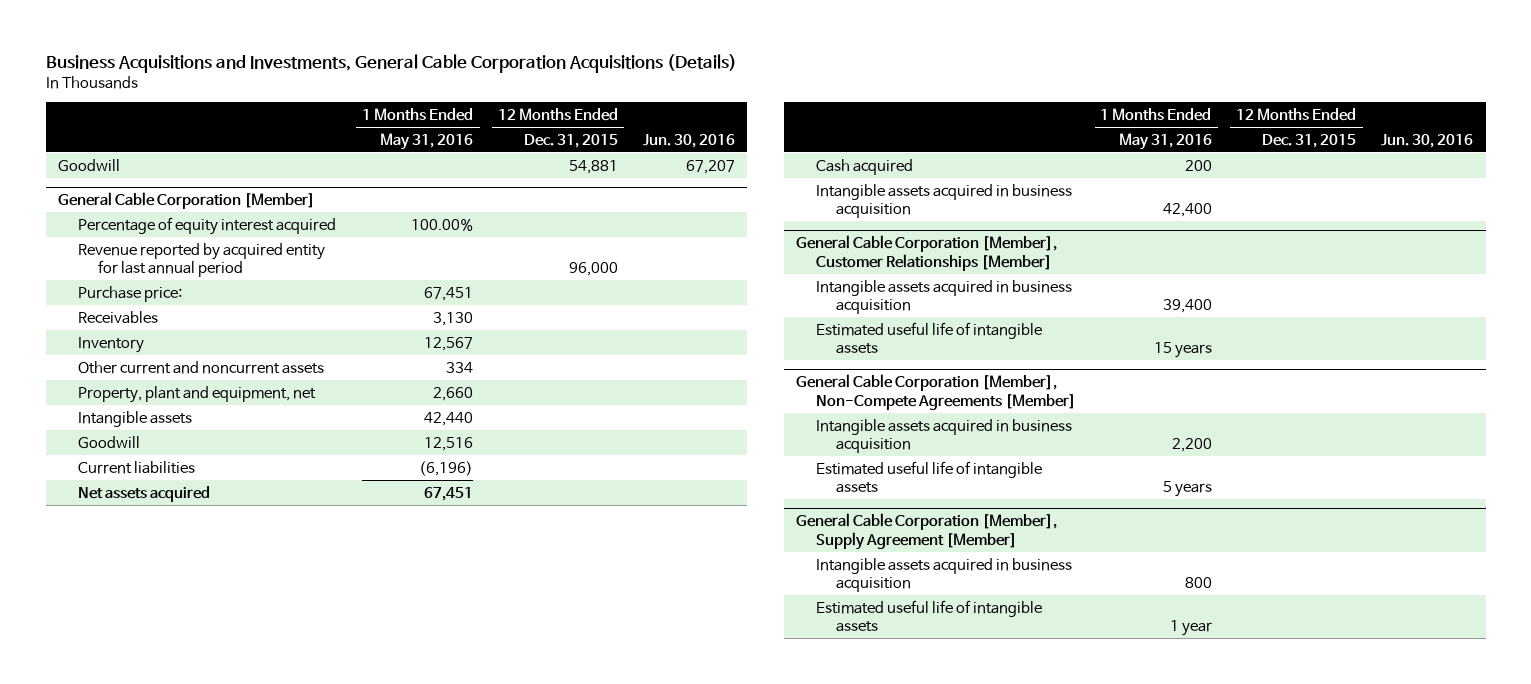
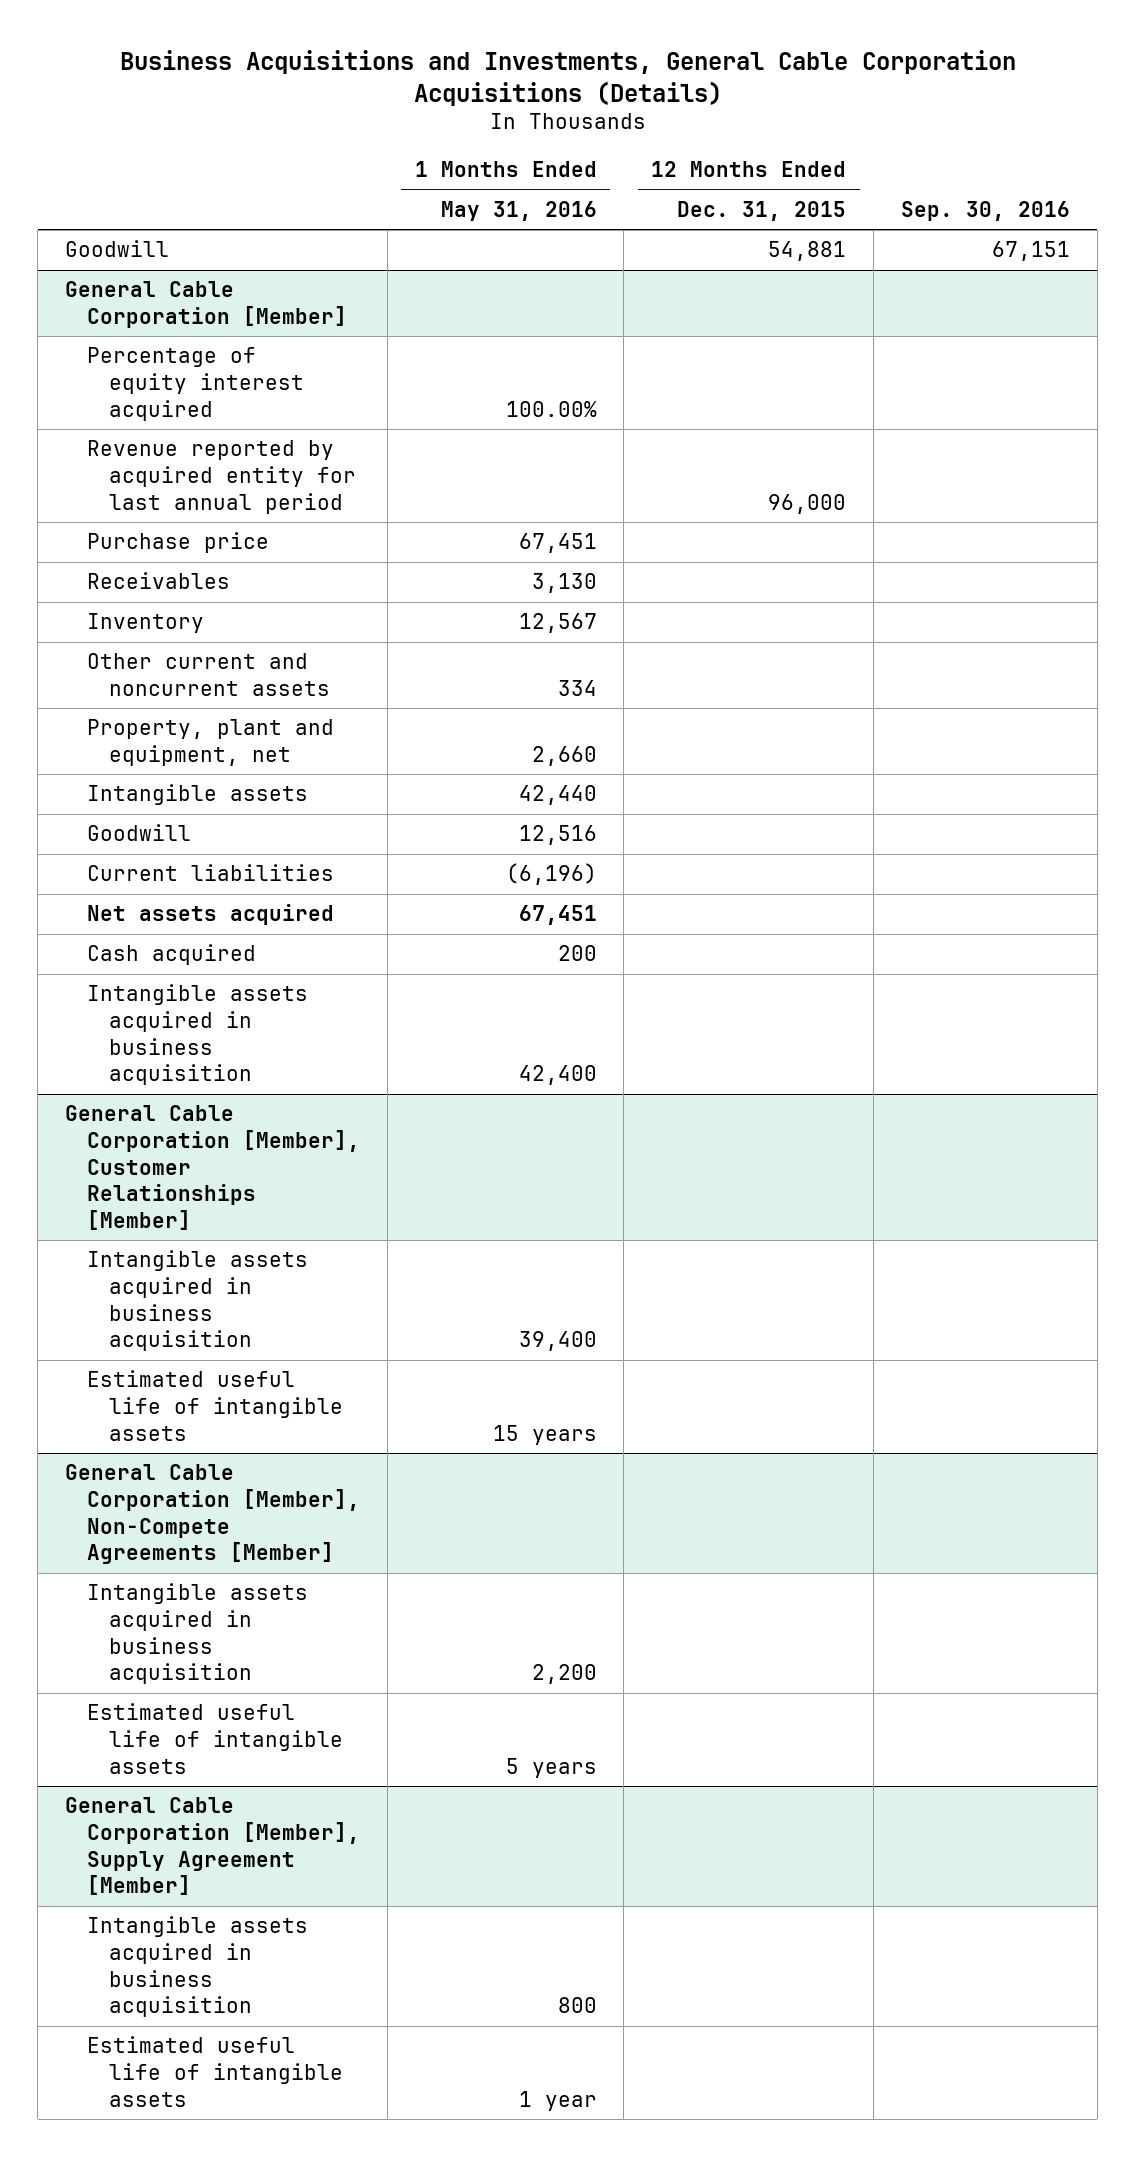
[642,133,735,148] Jun. 30, 2016 -> none
none -> [900,200,1070,221] Sep. 30, 2016
[77,285,182,302] Purchase price: -> [87,532,270,554] Purchase price

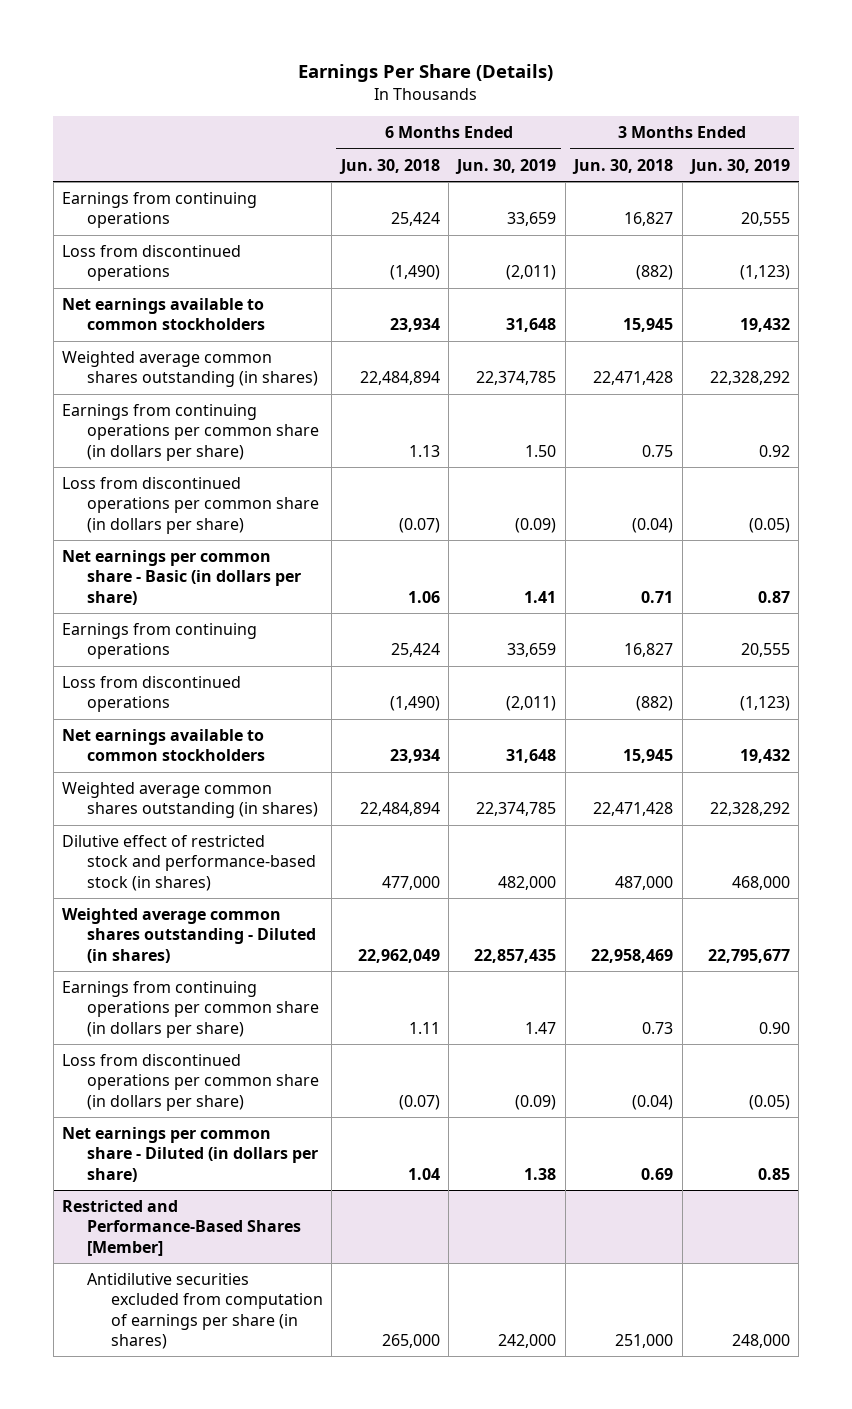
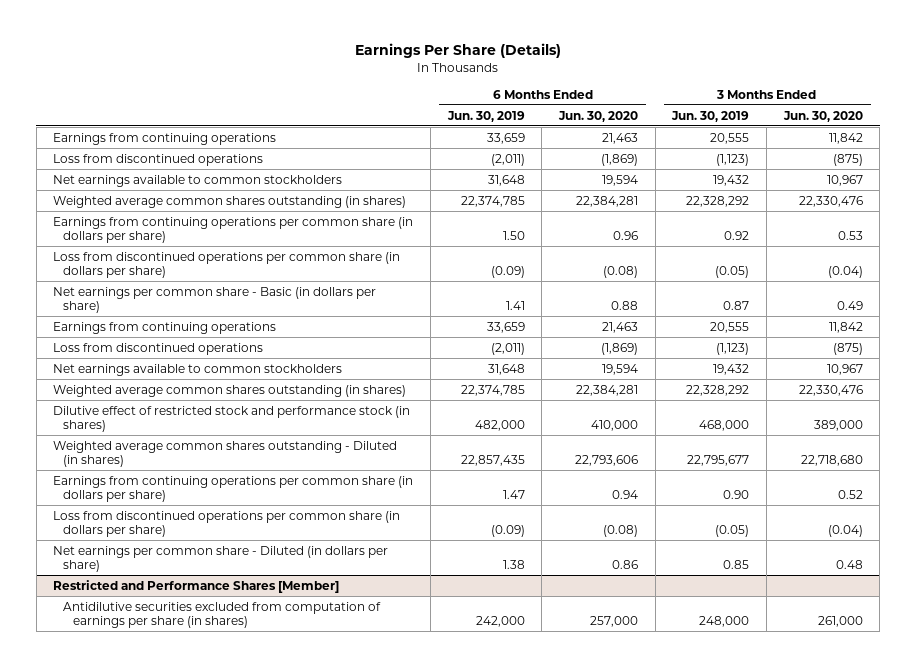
[338,158,440,174] Jun. 30, 2018 -> none
[572,158,674,174] Jun. 30, 2018 -> none
none -> [557,110,638,122] Jun. 30, 2020
none -> [782,110,863,122] Jun. 30, 2020
[62,835,316,891] Dilutive effect of restricted stock and performance-based stock (in shares) -> [53,405,411,432] Dilutive effect of restricted stock and performance stock (in shares)
[62,1200,301,1256] Restricted and Performance-Based Shares [Member] -> [53,579,340,593] Restricted and Performance Shares [Member]

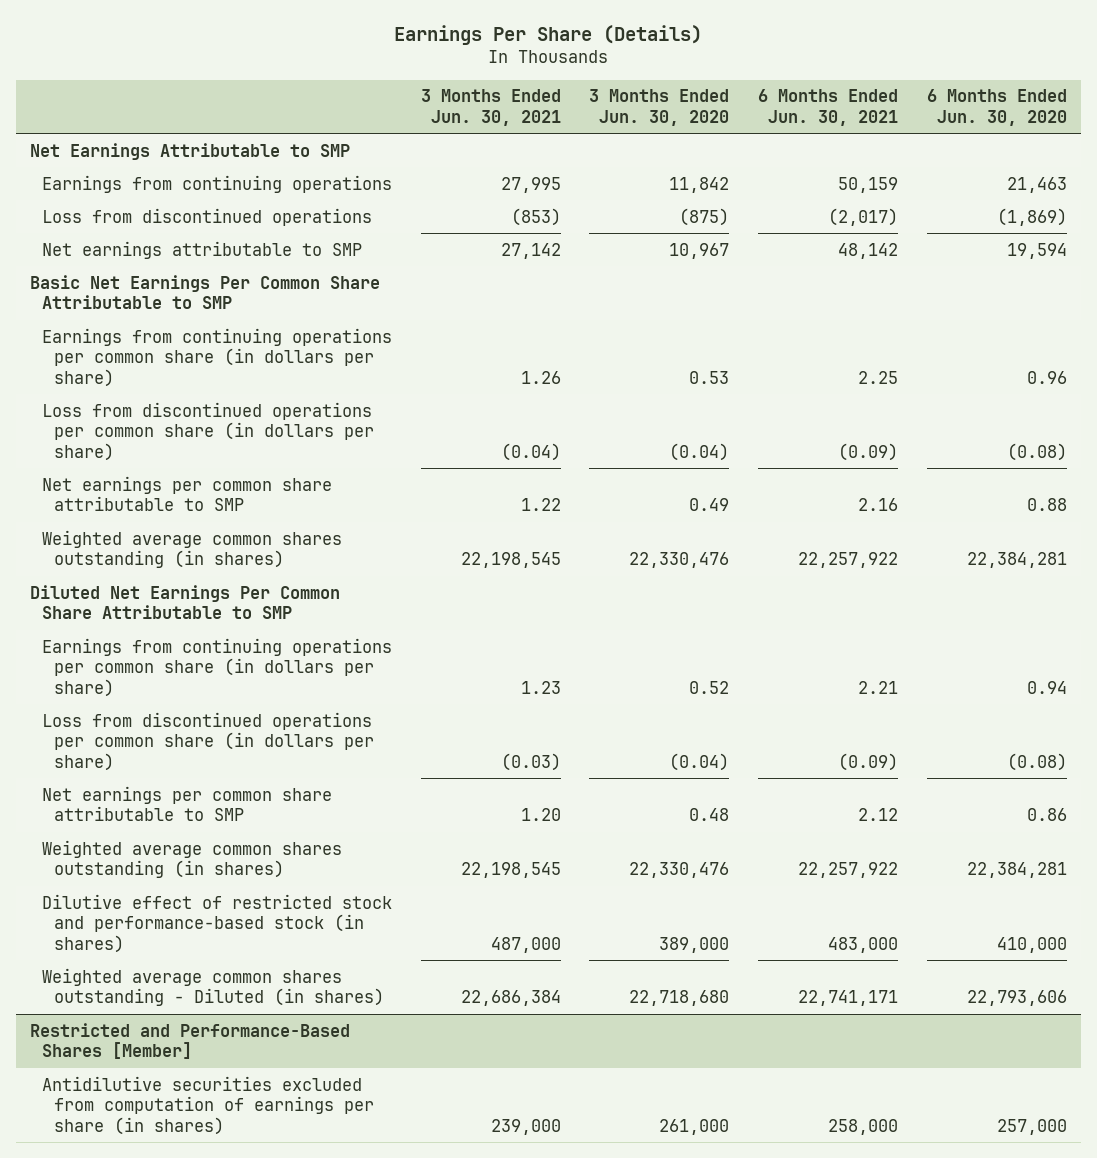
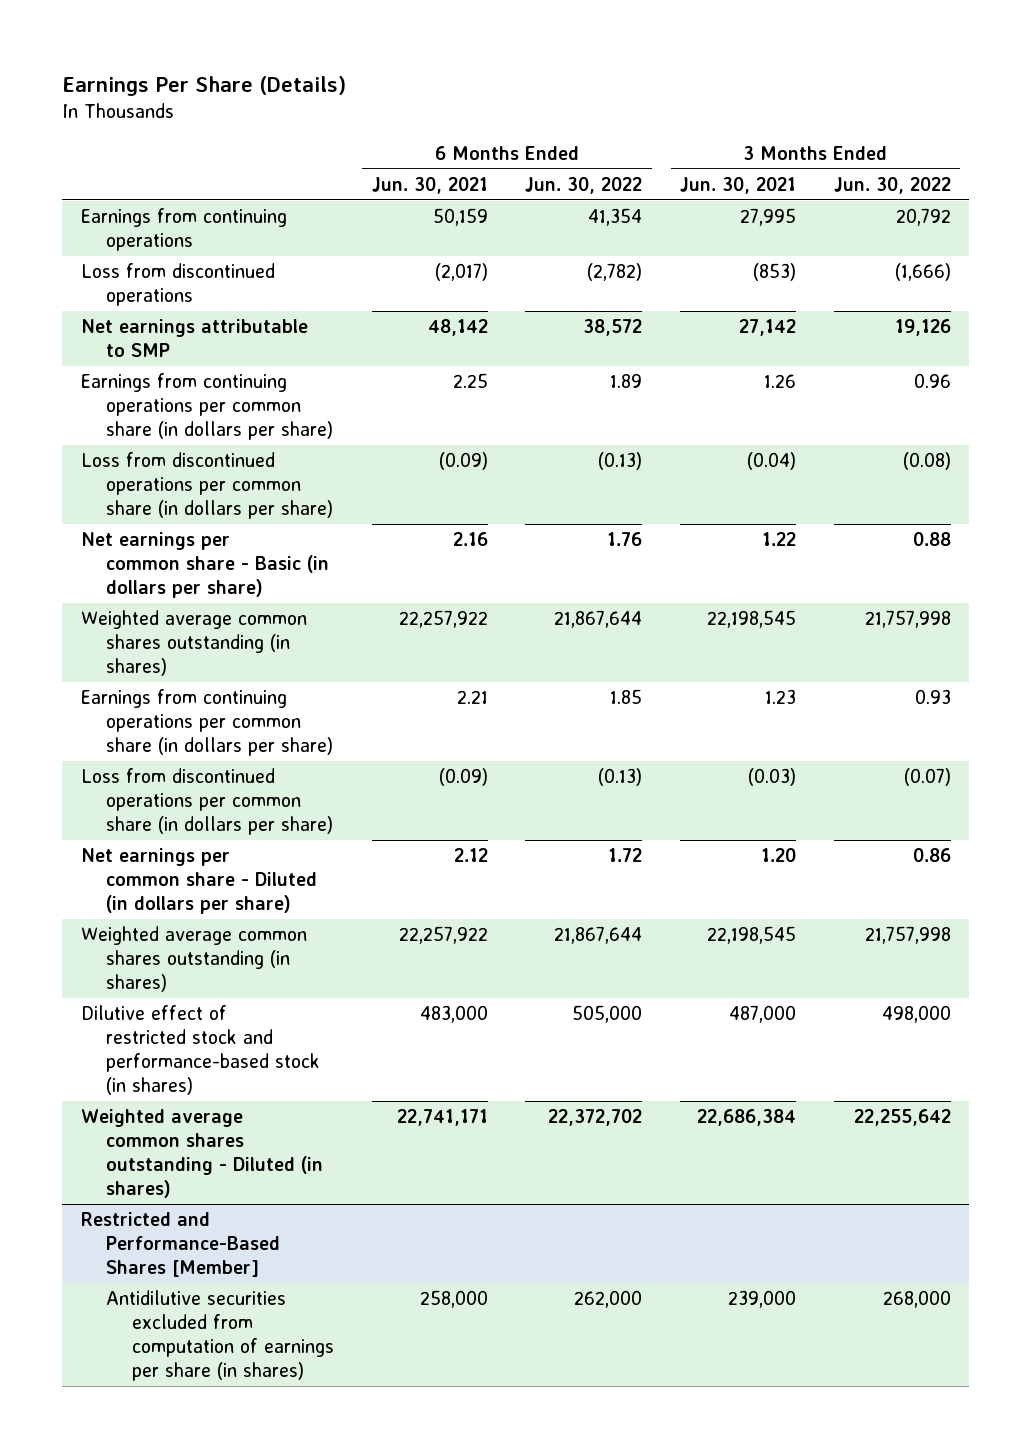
[589,89,730,126] 3 Months Ended Jun. 30, 2020 -> none
[926,89,1067,126] 6 Months Ended Jun. 30, 2020 -> none
none -> [525,176,643,194] Jun. 30, 2022
none -> [833,176,951,194] Jun. 30, 2022
[29,142,350,160] Net Earnings Attributable to SMP -> none
[29,274,380,310] Basic Net Earnings Per Common Share Attributable to SMP -> none
[41,475,332,512] Net earnings per common share attributable to SMP -> [80,532,330,599] Net earnings per common share - Basic (in dollars per share)
[29,584,340,620] Diluted Net Earnings Per Common Share Attributable to SMP -> none
[41,785,332,822] Net earnings per common share attributable to SMP -> [80,848,318,915] Net earnings per common share - Diluted (in dollars per share)

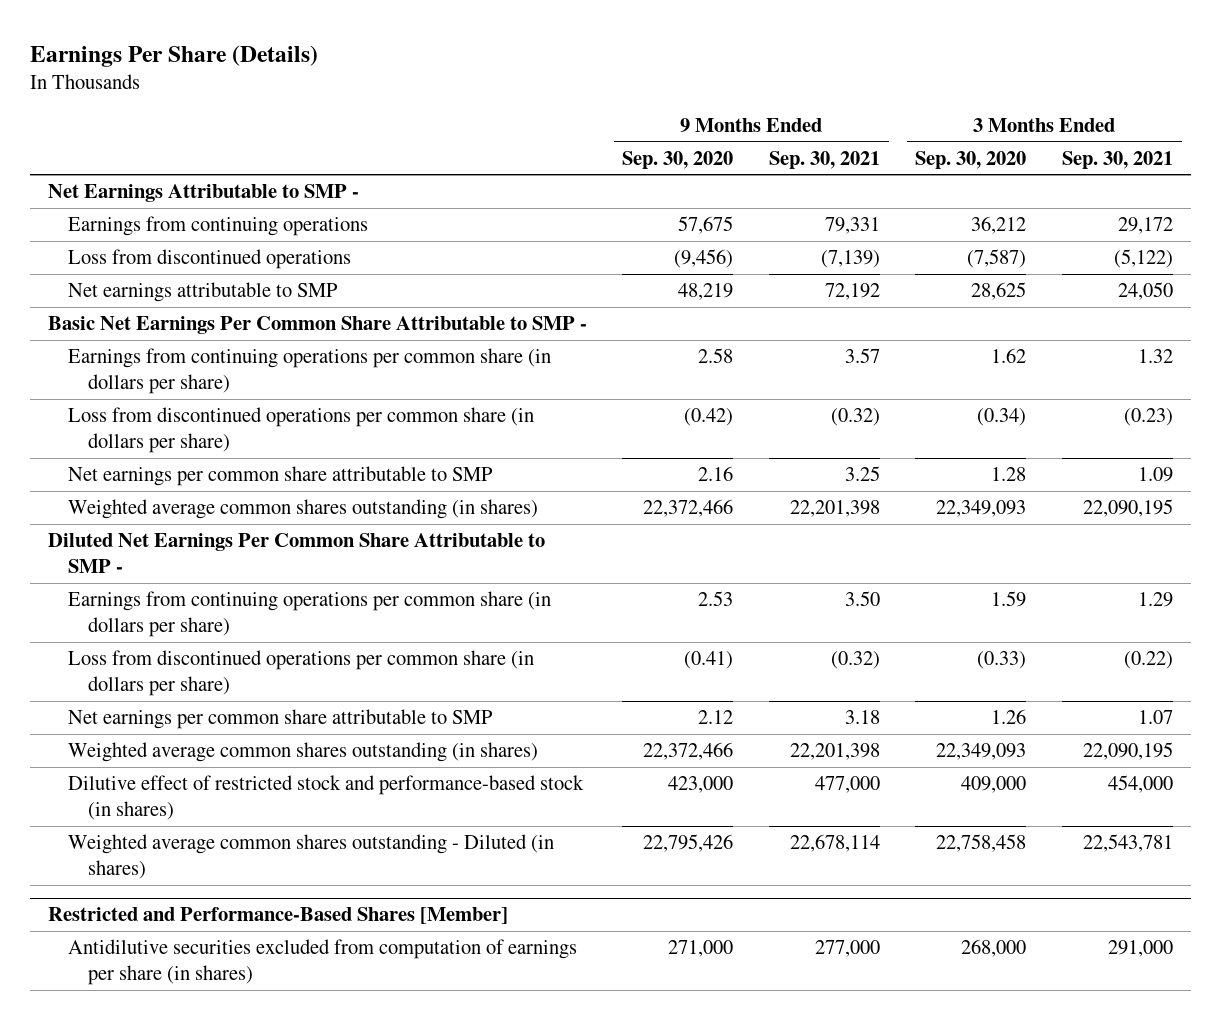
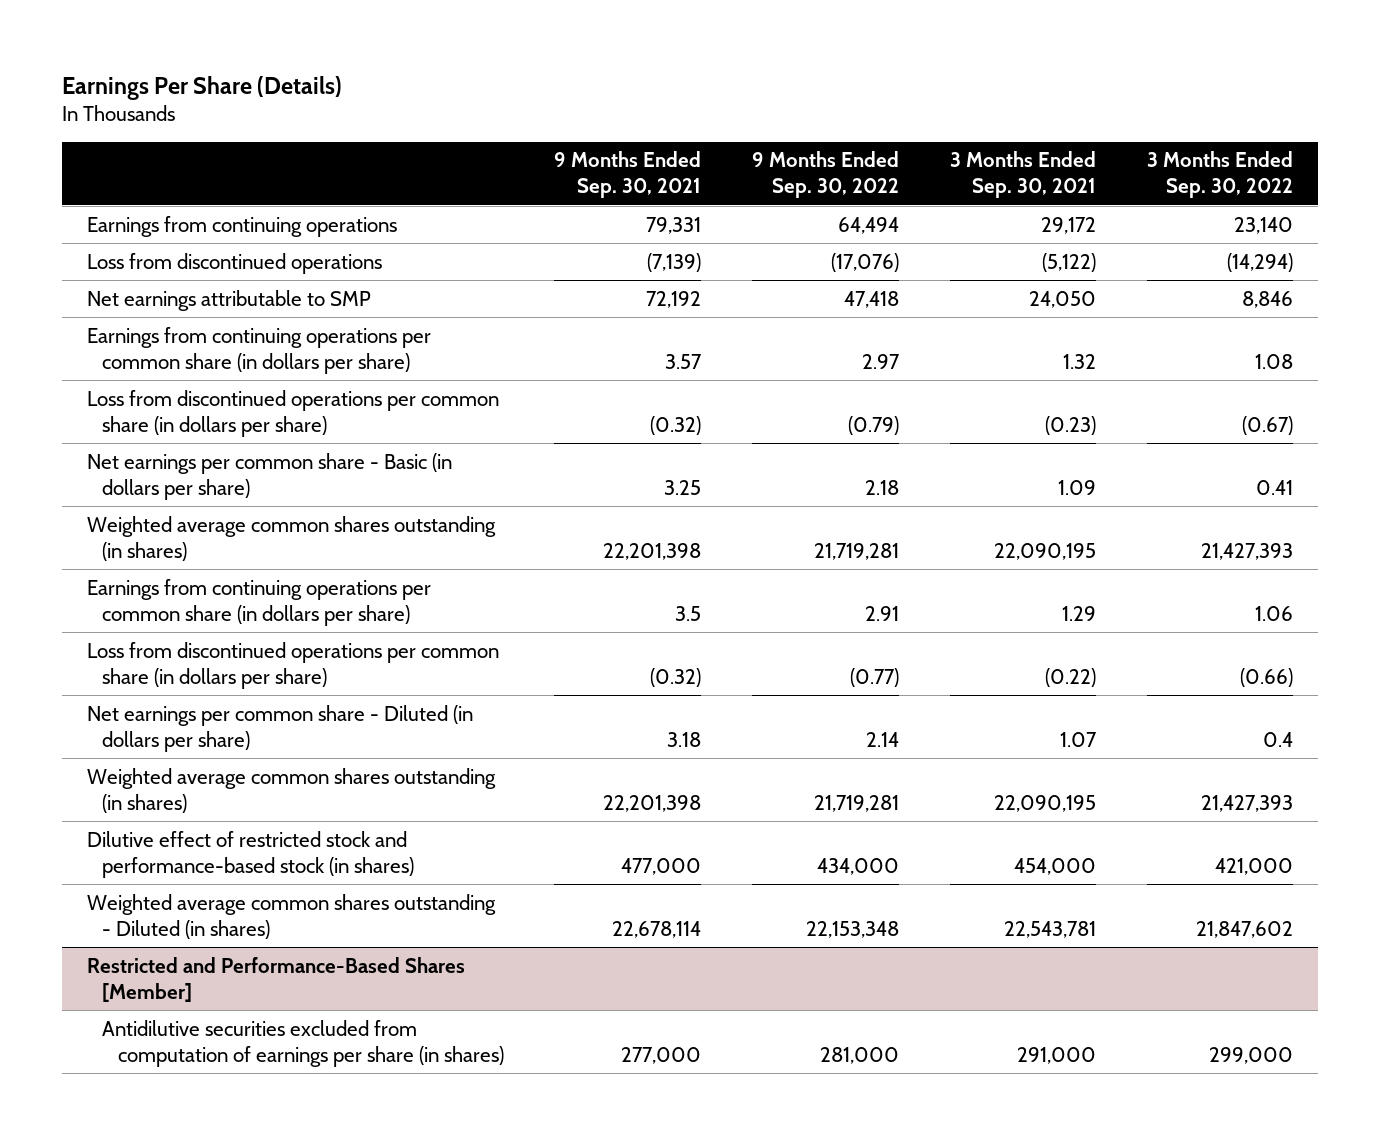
[622,150,734,169] Sep. 30, 2020 -> none
[915,150,1027,169] Sep. 30, 2020 -> none
none -> [752,151,900,199] 9 Months Ended Sep. 30, 2022
none -> [1146,151,1293,199] 3 Months Ended Sep. 30, 2022
[47,183,359,202] Net Earnings Attributable to SMP - -> none
[47,315,587,334] Basic Net Earnings Per Common Share Attributable to SMP - -> none
[67,465,493,486] Net earnings per common share attributable to SMP -> [87,452,453,500] Net earnings per common share - Basic (in dollars per share)
[47,532,545,574] Diluted Net Earnings Per Common Share Attributable to SMP - -> none
[844,590,880,606] 3.50 -> [675,605,702,621] 3.5
[67,708,493,729] Net earnings per common share attributable to SMP -> [87,704,474,752] Net earnings per common share - Diluted (in dollars per share)

